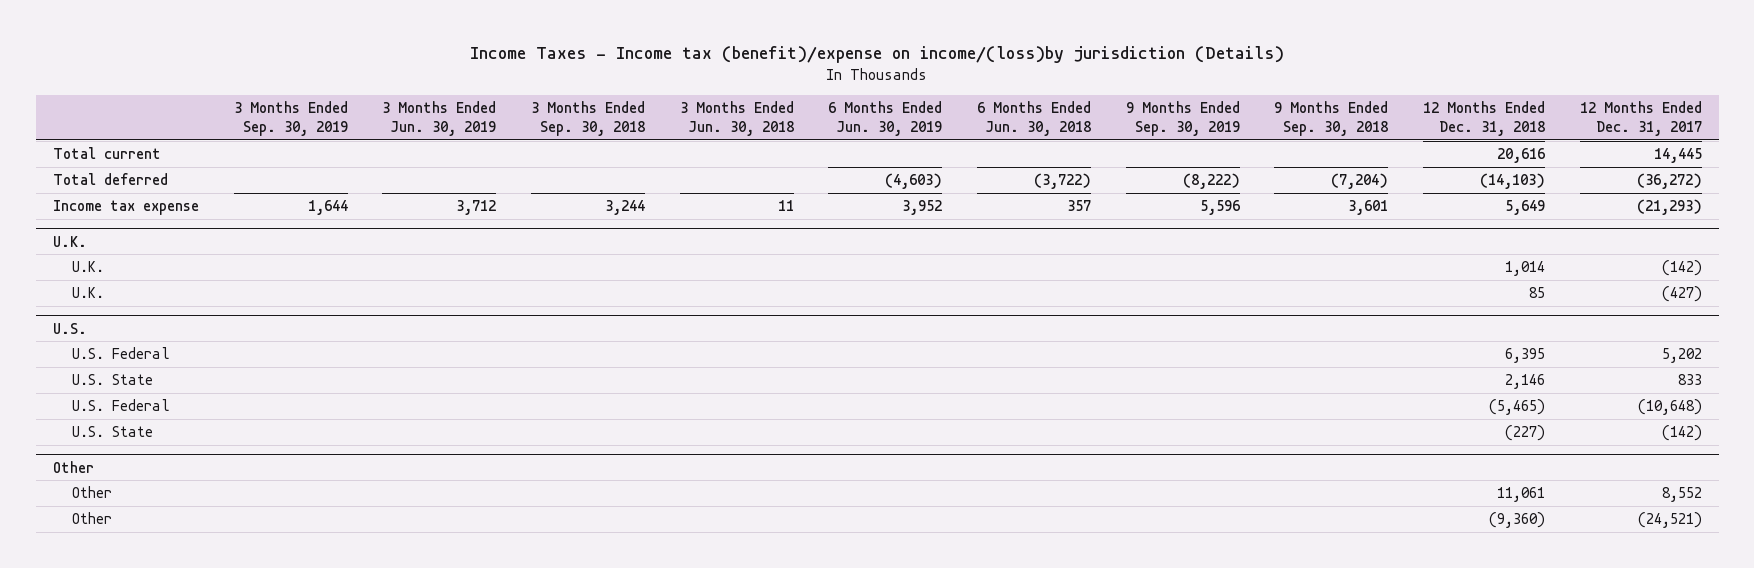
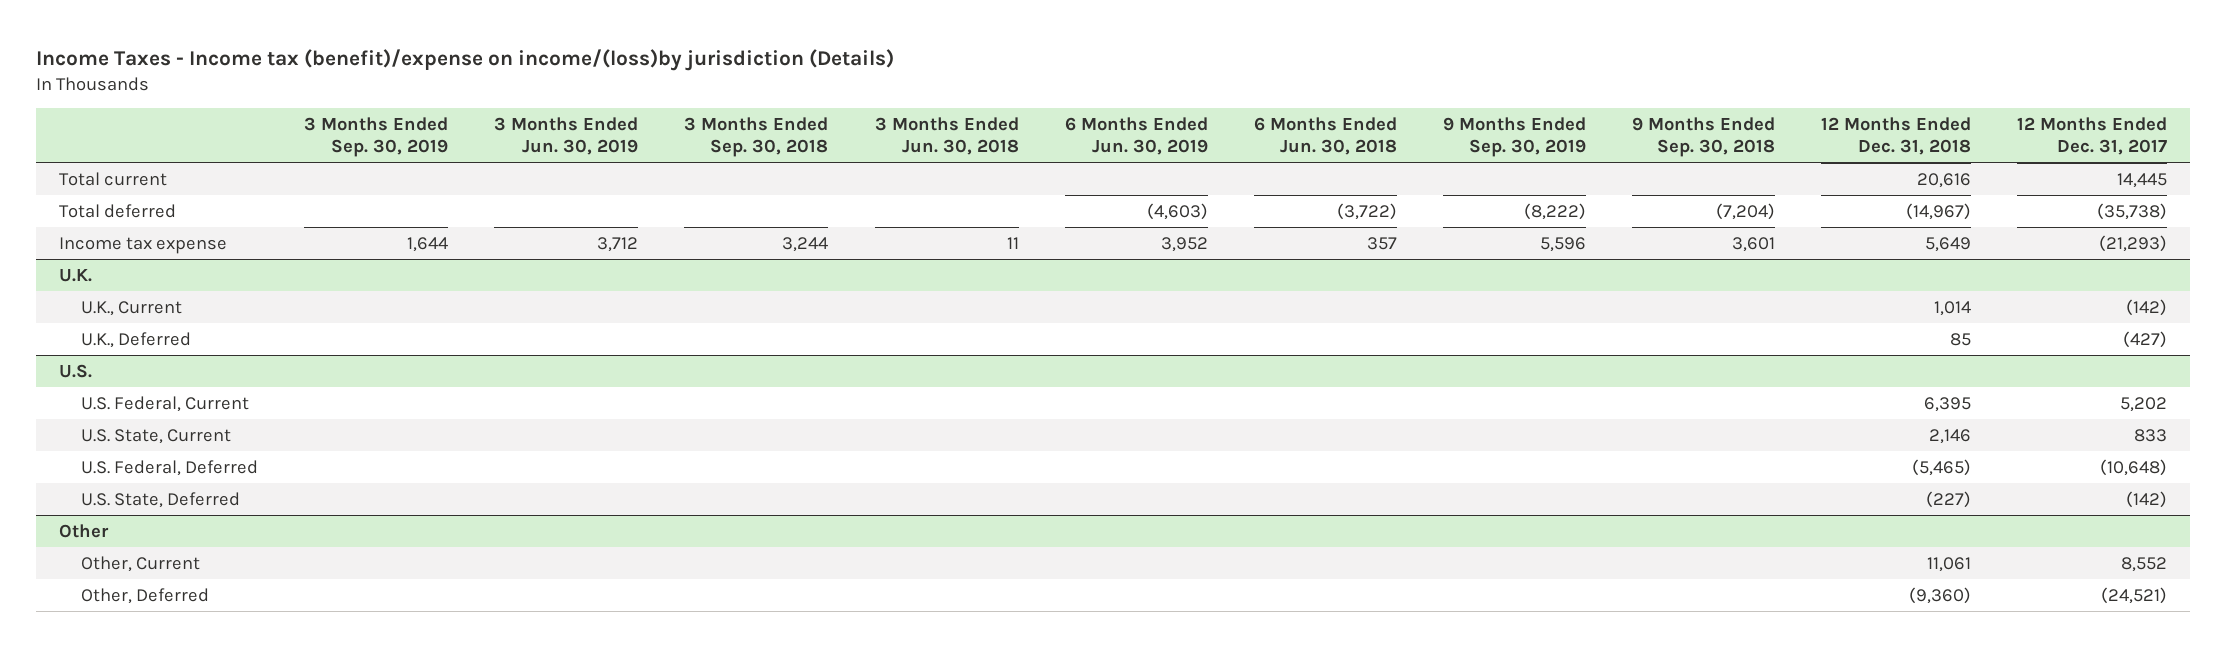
[1479,173,1545,190] (14,103) -> [1906,202,1972,220] (14,967)
[1636,173,1702,190] (36,272) -> [2097,202,2168,220] (35,738)
[72,261,105,273] U.K. -> [81,300,183,316] U.K., Current
[72,287,105,299] U.K. -> [81,331,192,348] U.K., Deferred
[72,347,171,360] U.S. Federal -> [81,395,250,412] U.S. Federal, Current
[72,374,154,386] U.S. State -> [81,428,232,444] U.S. State, Current
[72,399,171,412] U.S. Federal -> [81,459,259,476] U.S. Federal, Deferred
[72,426,154,438] U.S. State -> [81,491,241,508] U.S. State, Deferred
[72,486,113,499] Other -> [81,555,201,572] Other, Current
[72,512,113,525] Other -> [81,587,210,604] Other, Deferred

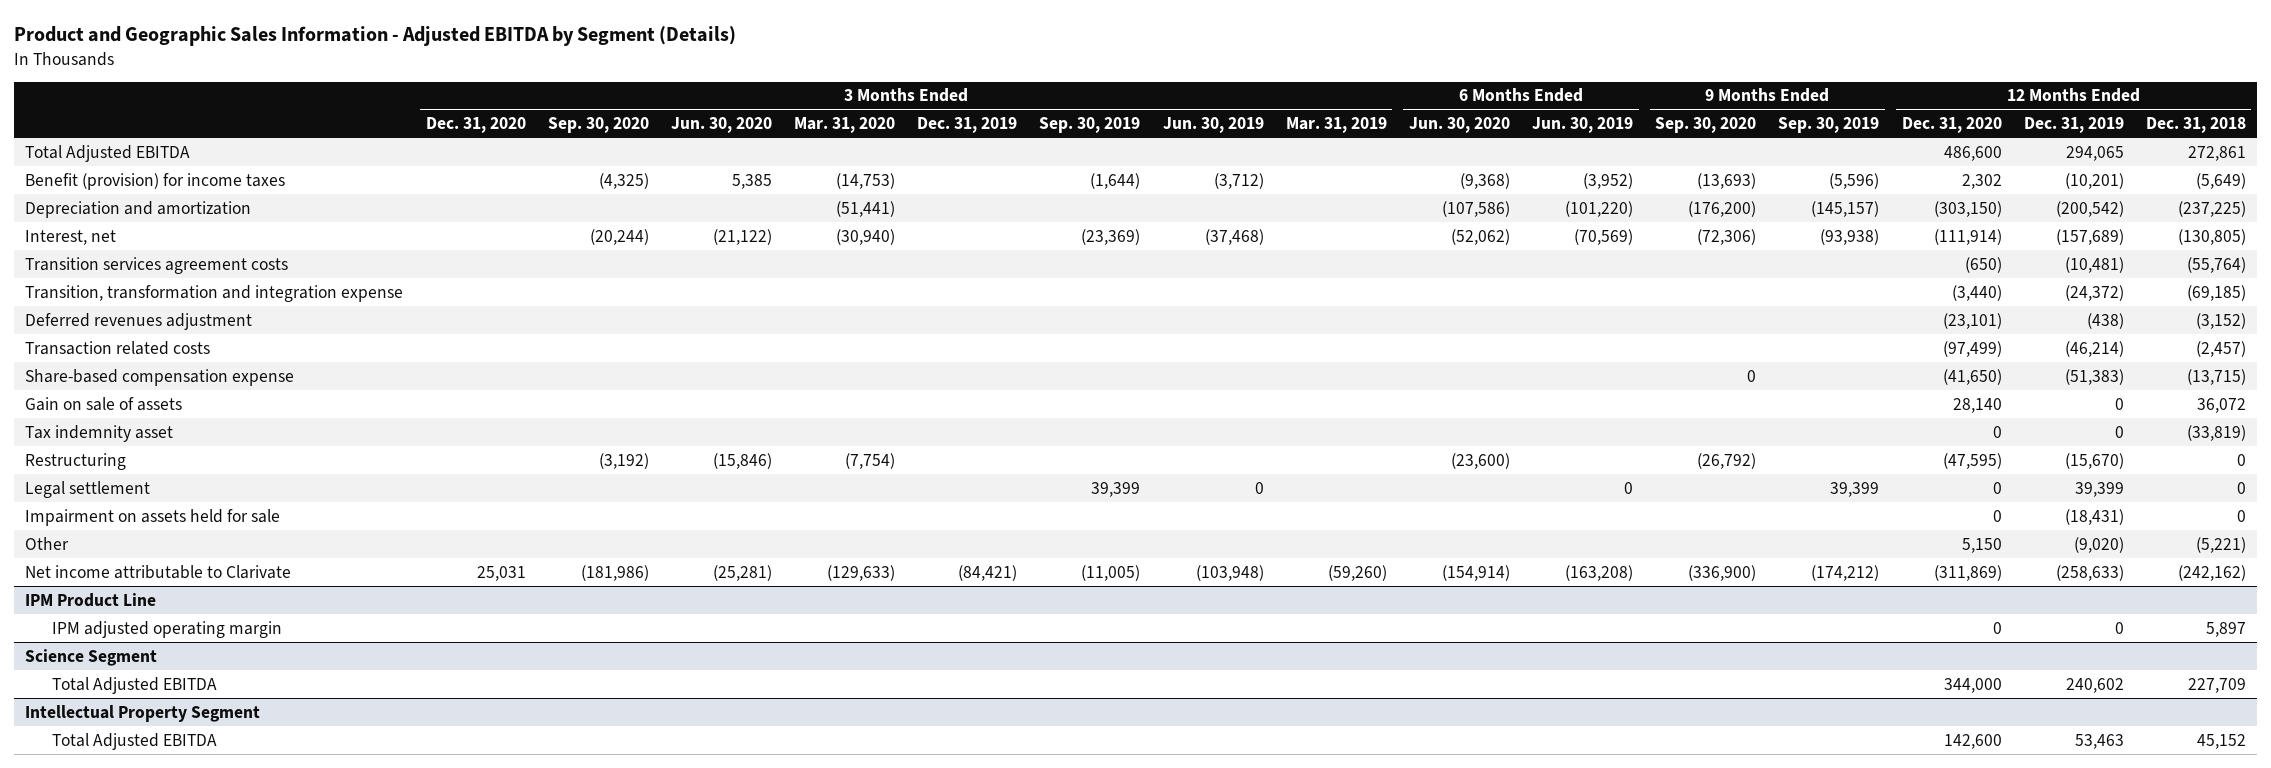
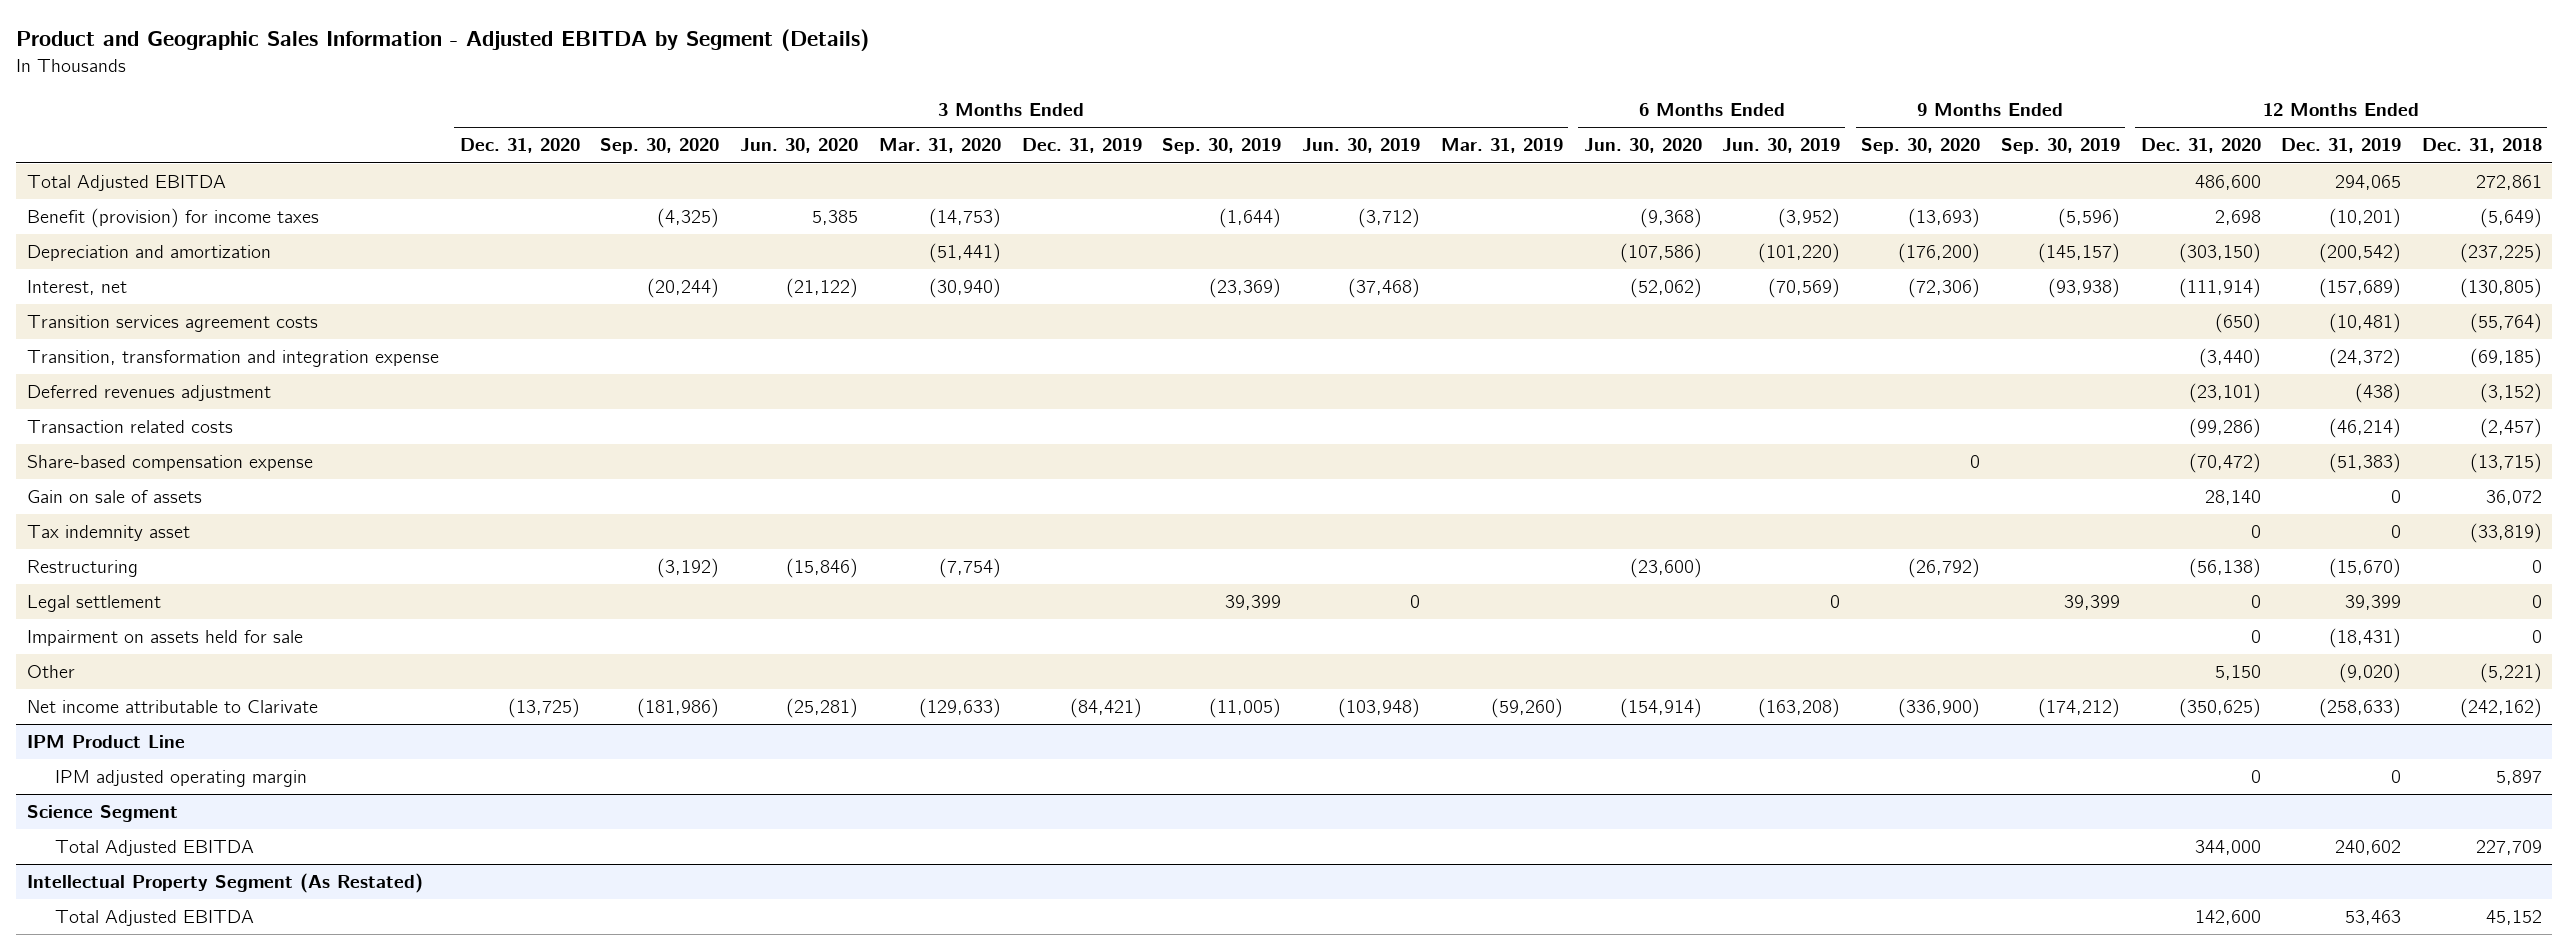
[1961,173,2002,189] 2,302 -> [2214,210,2261,226] 2,698
[1942,340,2002,357] (97,499) -> [2188,418,2261,439] (99,286)
[1942,368,2002,385] (41,650) -> [2188,453,2261,474] (70,472)
[1942,452,2002,469] (47,595) -> [2188,558,2261,579] (56,138)
[476,565,526,581] 25,031 -> [507,698,580,719] (13,725)
[1933,564,2002,581] (311,869) -> [2178,698,2261,719] (350,625)
[25,704,261,722] Intellectual Property Segment -> [26,873,423,894] Intellectual Property Segment (As Restated)

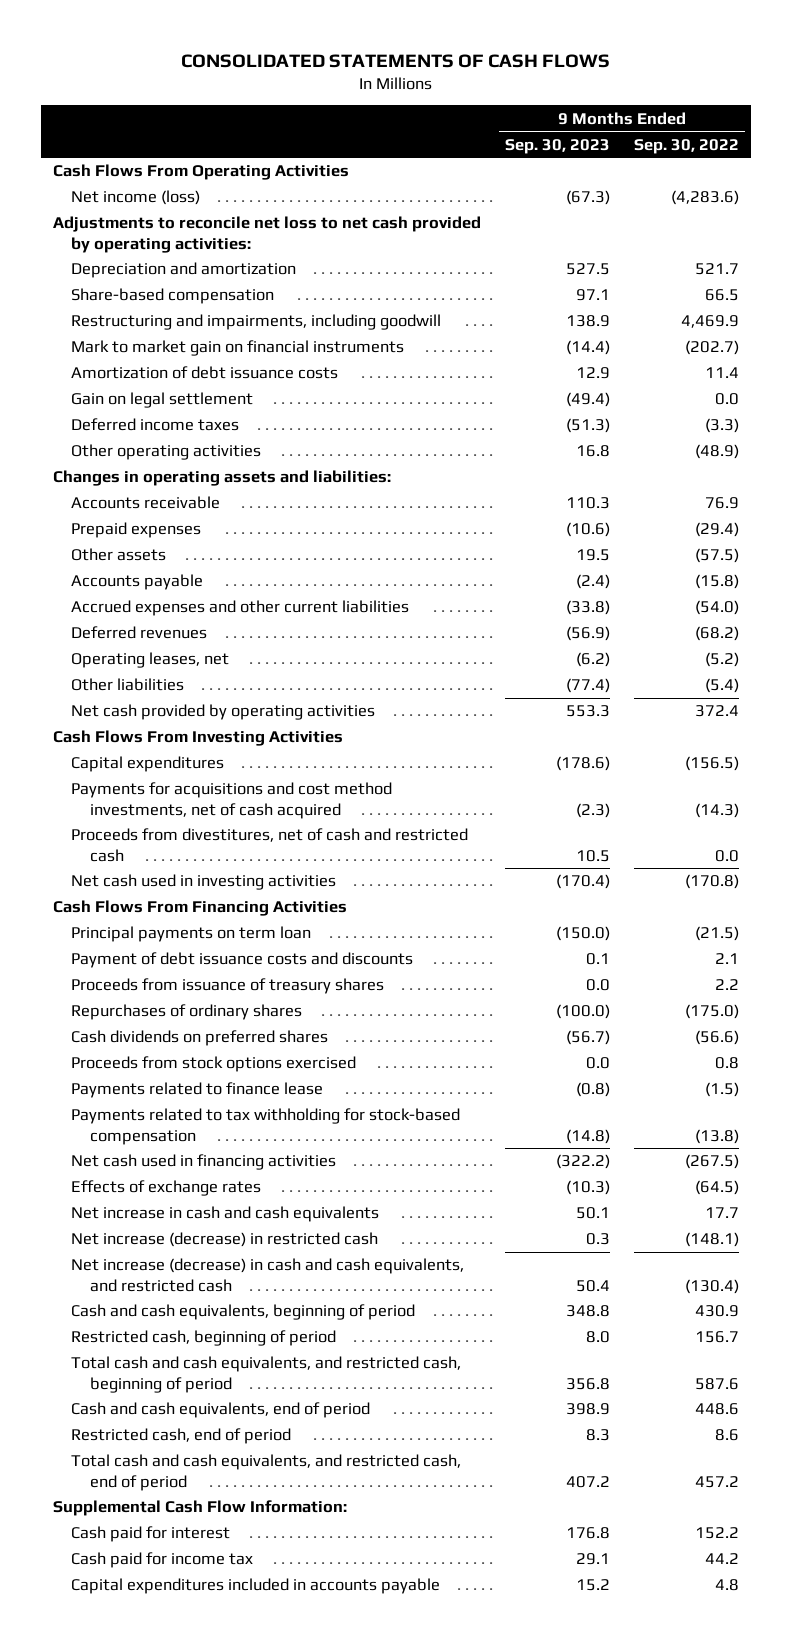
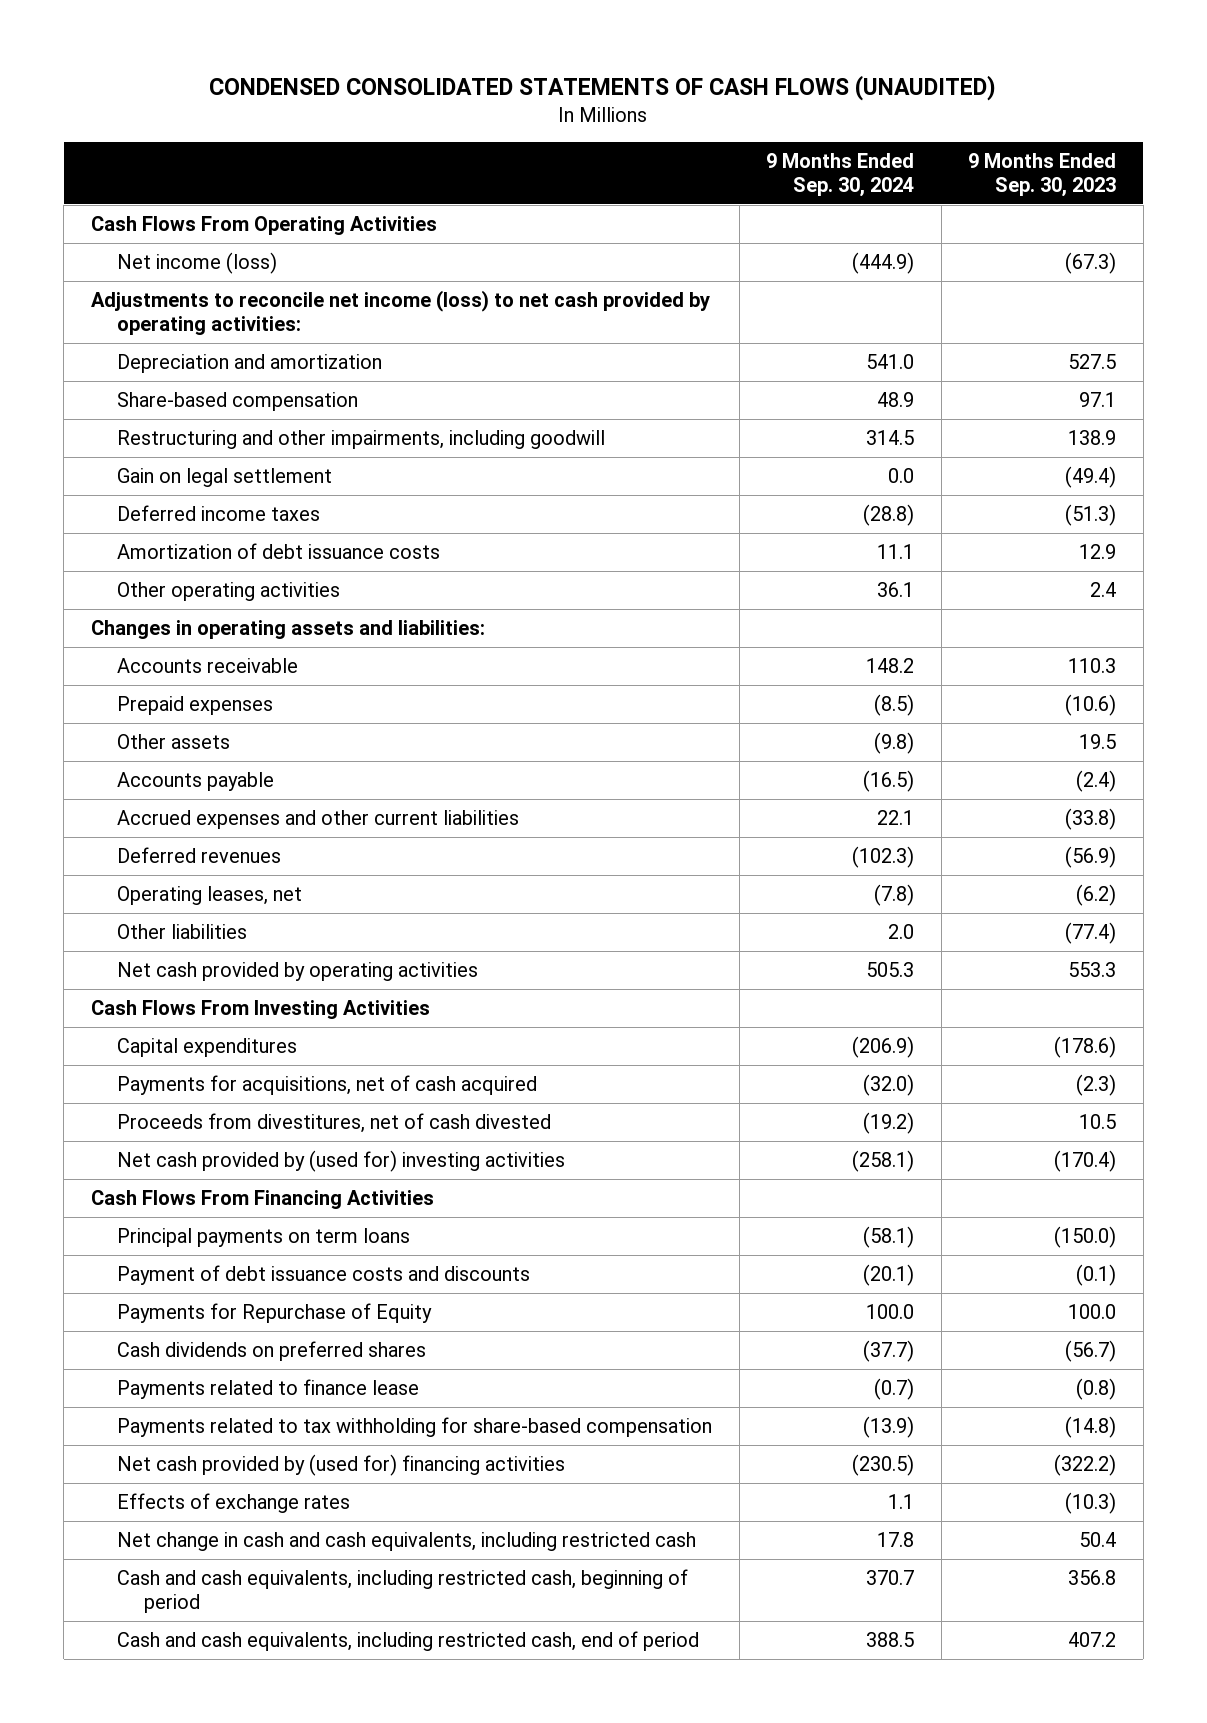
[180,53,610,68] CONSOLIDATED STATEMENTS OF CASH FLOWS -> [209,74,997,101] CONDENSED CONSOLIDATED STATEMENTS OF CASH FLOWS (UNAUDITED)
[633,138,739,154] Sep. 30, 2022 -> none
none -> [766,152,915,197] 9 Months Ended Sep. 30, 2024
[52,216,481,253] Adjustments to reconcile net loss to net cash provided by operating activities: -> [90,290,710,336] Adjustments to reconcile net income (loss) to net cash provided by operating activities:
[71,340,405,357] Mark to market gain on financial instruments -> none
[71,314,442,331] Restructuring and impairments, including goodwill -> [117,430,606,450] Restructuring and other impairments, including goodwill
[71,366,339,380] Amortization of debt issuance costs -> [117,543,441,560] Amortization of debt issuance costs
[575,445,610,458] 16.8 -> [1090,582,1117,598] 2.4
[71,782,393,819] Payments for acquisitions and cost method investments, net of cash acquired -> [117,1075,538,1096] Payments for acquisitions, net of cash acquired
[71,828,469,862] Proceeds from divestitures, net of cash and restricted cash -> [117,1113,552,1134] Proceeds from divestitures, net of cash divested
[71,874,337,891] Net cash used in investing activities -> [117,1150,566,1173] Net cash provided by (used for) investing activities
[71,978,385,995] Proceeds from issuance of treasury shares -> none
[71,1004,303,1021] Repurchases of ordinary shares -> none
[71,926,312,943] Principal payments on term loan -> [117,1228,411,1248] Principal payments on term loans
[585,953,610,966] 0.1 -> [1076,1264,1117,1287] (0.1)
none -> [117,1303,433,1324] Payments for Repurchase of Equity
[71,1056,357,1073] Proceeds from stock options exercised -> none
[71,1108,461,1145] Payments related to tax withholding for stock-based compensation -> [117,1417,713,1438] Payments related to tax withholding for share-based compensation
[71,1154,337,1171] Net cash used in financing activities -> [117,1454,566,1477] Net cash provided by (used for) financing activities
[71,1206,380,1223] Net increase in cash and cash equivalents -> none
[71,1232,379,1248] Net increase (decrease) in restricted cash -> none
[71,1304,416,1321] Cash and cash equivalents, beginning of period -> none
[71,1330,337,1347] Restricted cash, beginning of period -> none
[71,1402,371,1419] Cash and cash equivalents, end of period -> none
[71,1428,292,1445] Restricted cash, end of period -> none
[52,1500,347,1517] Supplemental Cash Flow Information: -> none
[71,1526,231,1543] Cash paid for interest -> none
[71,1552,254,1569] Cash paid for income tax -> none
[71,1578,441,1595] Capital expenditures included in accounts payable -> none
[71,1258,465,1292] Net increase (decrease) in cash and cash equivalents, and restricted cash -> [117,1532,697,1552] Net change in cash and cash equivalents, including restricted cash
[71,1356,462,1393] Total cash and cash equivalents, and restricted cash, beginning of period -> [117,1569,689,1614] Cash and cash equivalents, including restricted cash, beginning of period
[71,1454,462,1491] Total cash and cash equivalents, and restricted cash, end of period -> [117,1631,700,1652] Cash and cash equivalents, including restricted cash, end of period

